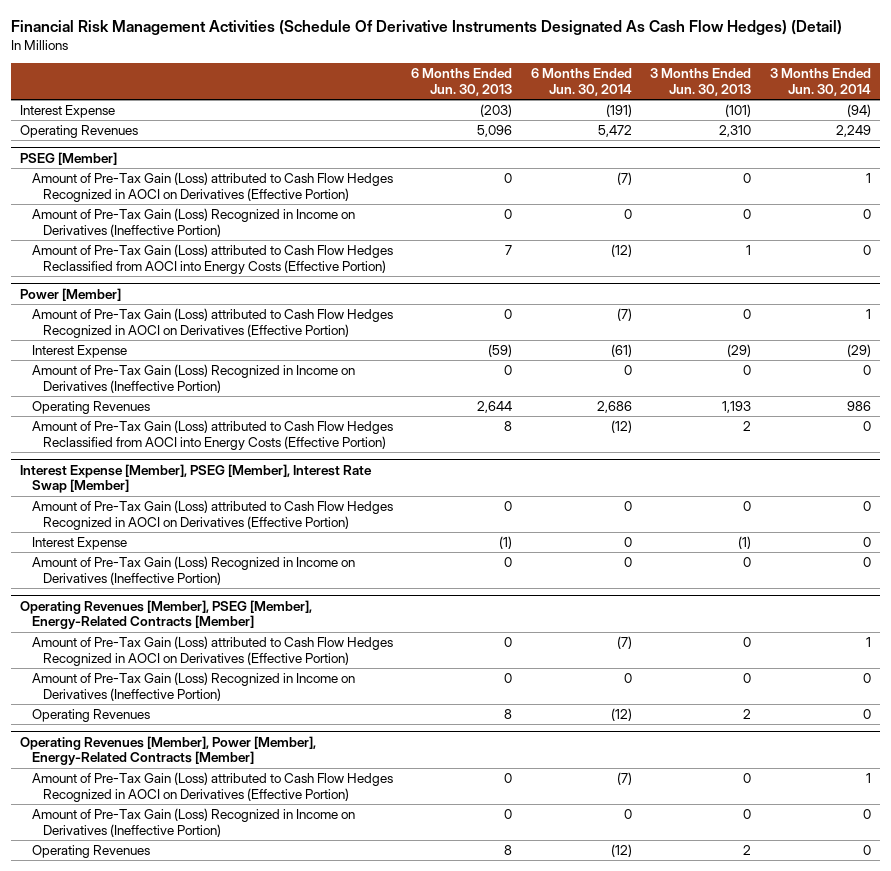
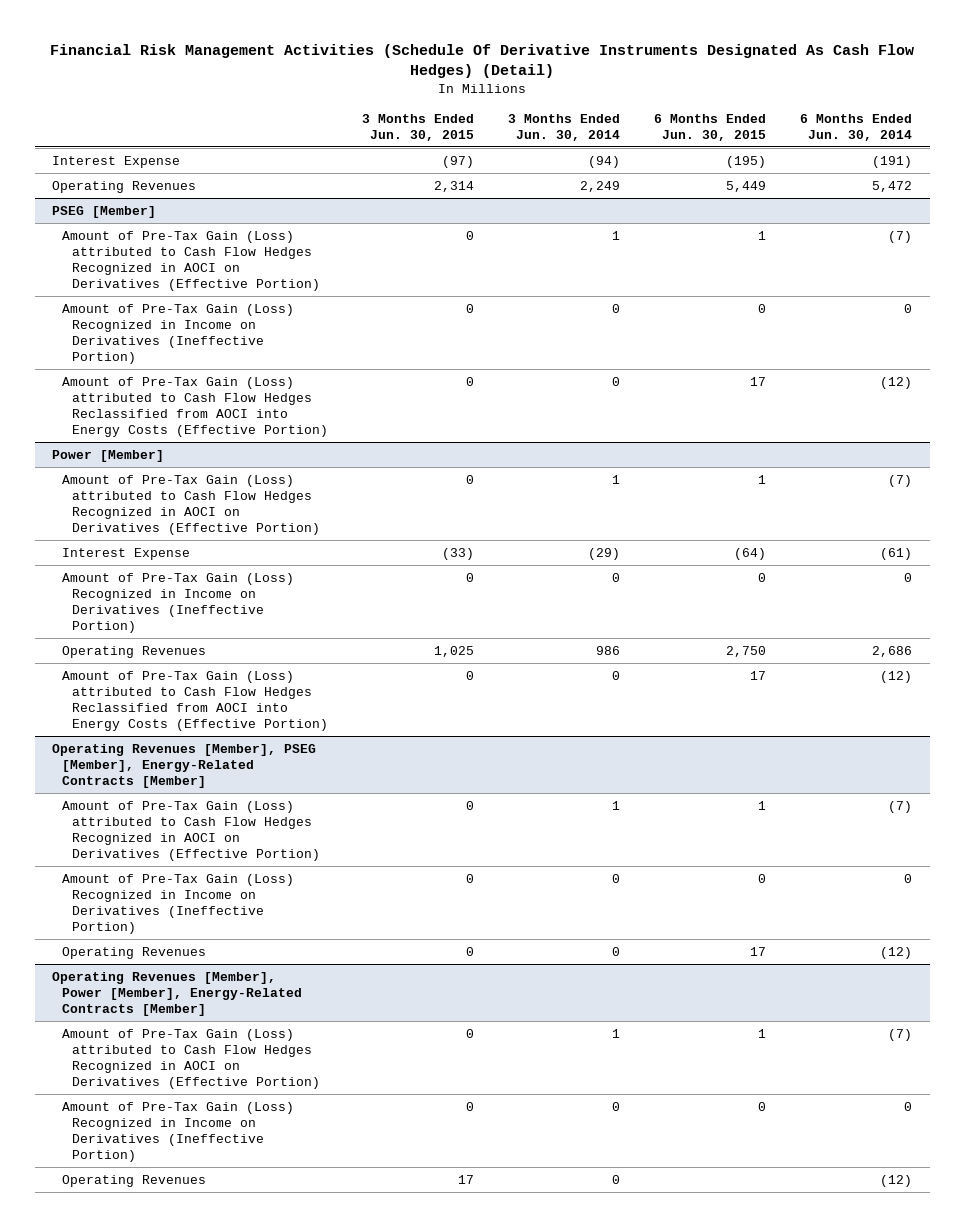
[411,68,513,96] 6 Months Ended Jun. 30, 2013 -> none
[650,68,752,96] 3 Months Ended Jun. 30, 2013 -> none
none -> [362,113,475,141] 3 Months Ended Jun. 30, 2015
none -> [654,113,767,141] 6 Months Ended Jun. 30, 2015
[20,463,373,494] Interest Expense [Member], PSEG [Member], Interest Rate Swap [Member] -> none
[31,500,393,530] Amount of Pre-Tax Gain (Loss) attributed to Cash Flow Hedges Recognized in AOCI on Derivatives (Effective Portion) -> none
[31,537,127,551] Interest Expense -> none
[31,556,355,585] Amount of Pre-Tax Gain (Loss) Recognized in Income on Derivatives (Ineffective Portion) -> none

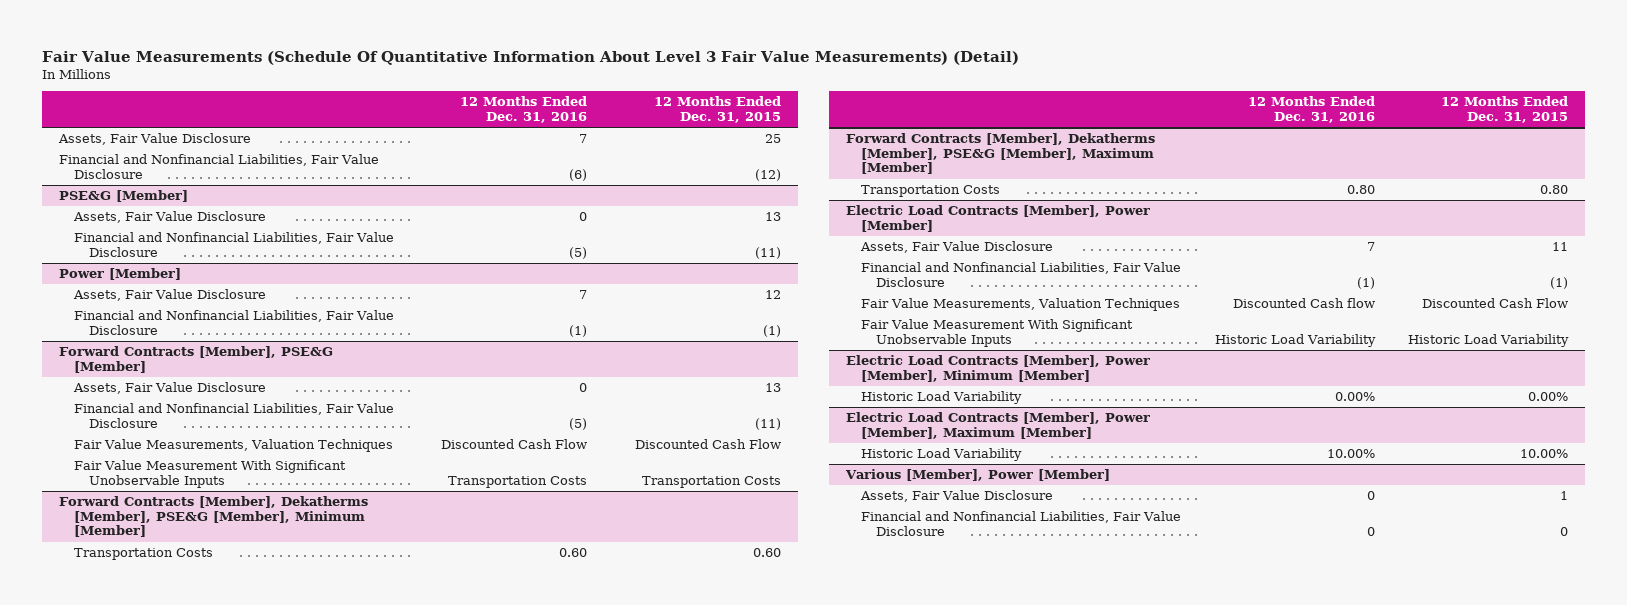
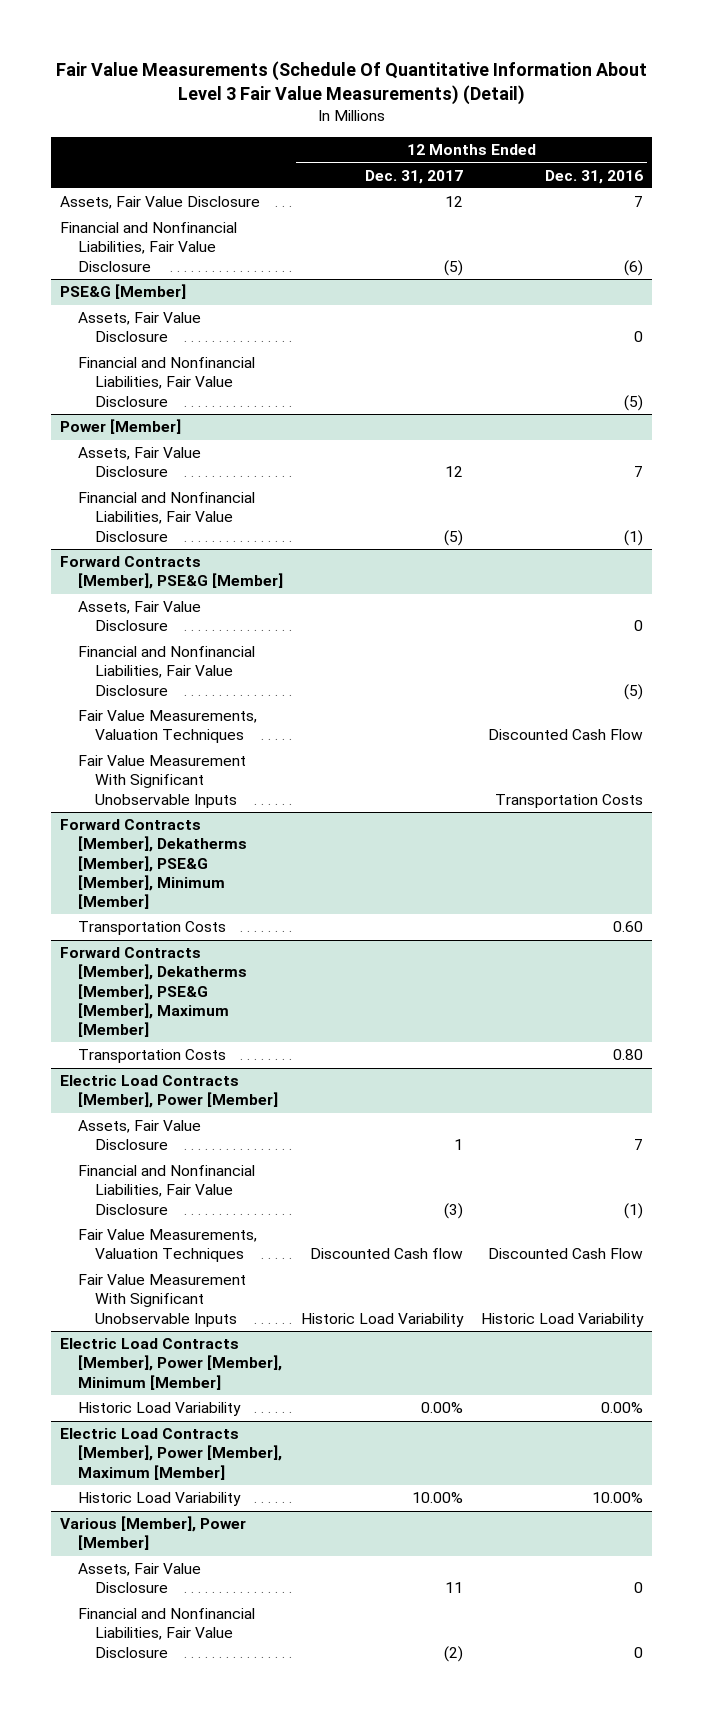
[654,96,782,124] 12 Months Ended Dec. 31, 2015 -> none
none -> [364,169,463,184] Dec. 31, 2017
[1232,298,1375,309] Discounted Cash flow -> [487,1248,643,1260] Discounted Cash Flow

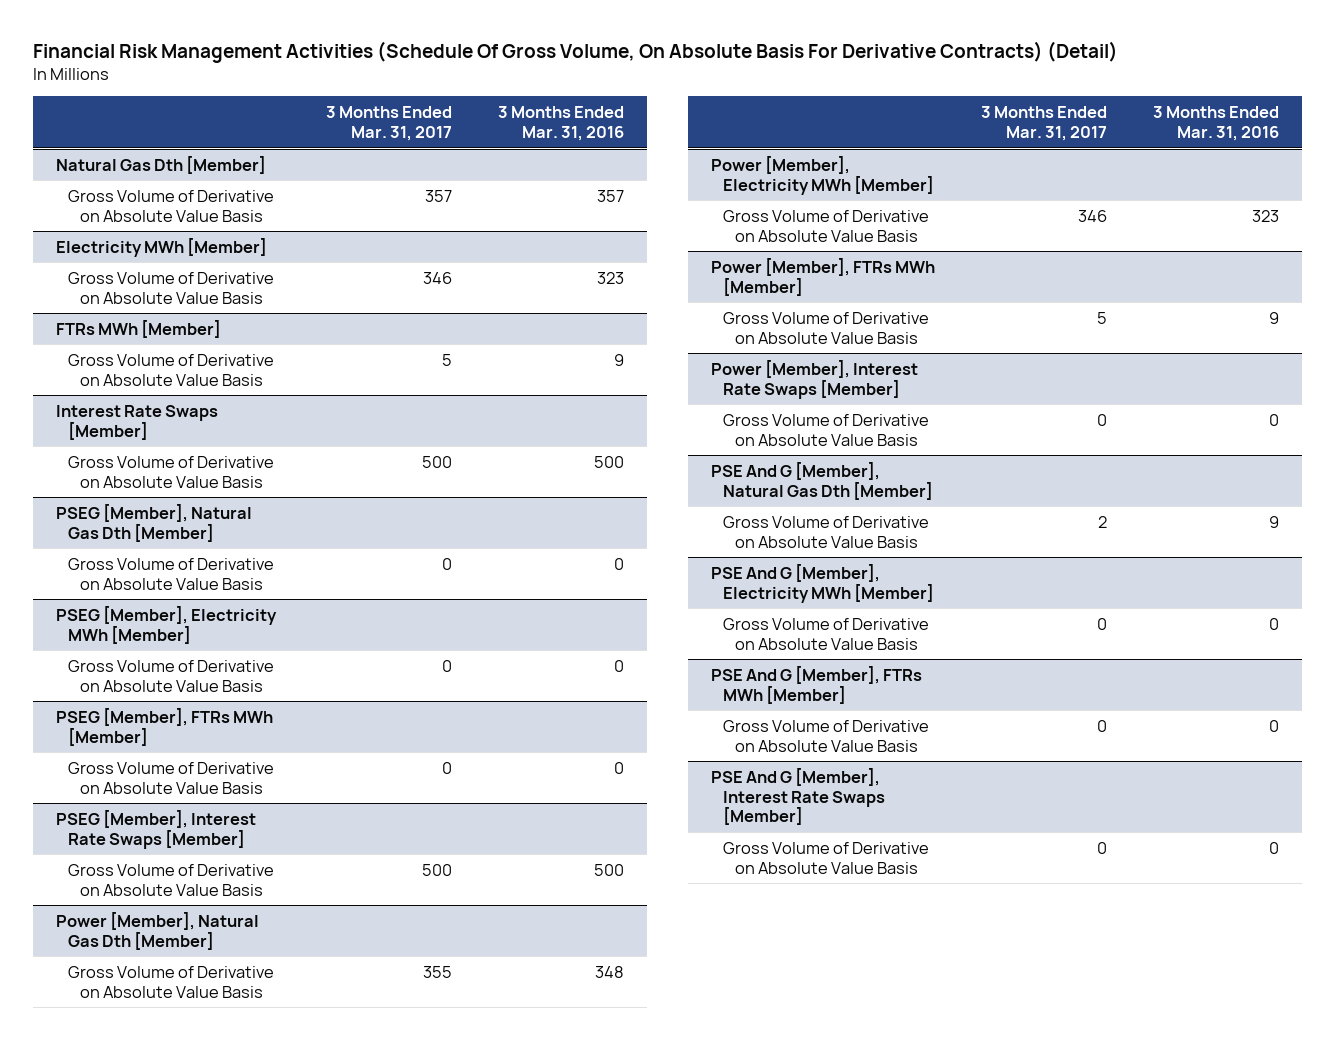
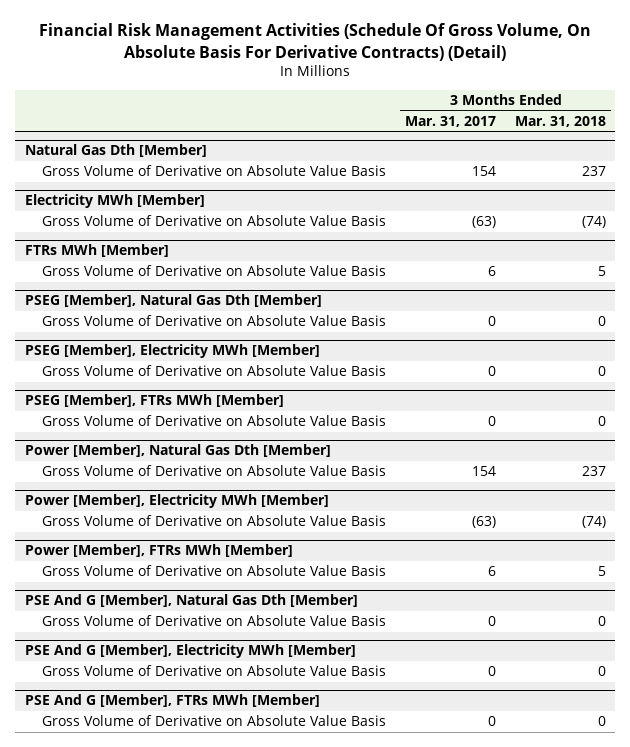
[498,106,625,141] 3 Months Ended Mar. 31, 2016 -> none
none -> [514,116,606,128] Mar. 31, 2018
[424,189,452,202] 357 -> [472,166,497,177] 154
[422,271,452,284] 346 -> [472,216,497,229] (63)
[55,404,218,440] Interest Rate Swaps [Member] -> none
[67,455,274,488] Gross Volume of Derivative on Absolute Value Basis -> none
[441,353,452,366] 5 -> [488,266,497,277] 6
[55,809,256,849] PSEG [Member], Interest Rate Swaps [Member] -> none
[67,863,274,896] Gross Volume of Derivative on Absolute Value Basis -> none
[422,965,452,978] 355 -> [472,466,497,477] 154
[1078,209,1108,222] 346 -> [472,516,497,529] (63)
[710,359,918,399] Power [Member], Interest Rate Swaps [Member] -> none
[723,413,930,446] Gross Volume of Derivative on Absolute Value Basis -> none
[1097,311,1108,324] 5 -> [488,566,497,577] 6
[1098,515,1108,528] 2 -> [488,616,497,627] 0
[710,767,886,826] PSE And G [Member], Interest Rate Swaps [Member] -> none
[723,841,930,874] Gross Volume of Derivative on Absolute Value Basis -> none

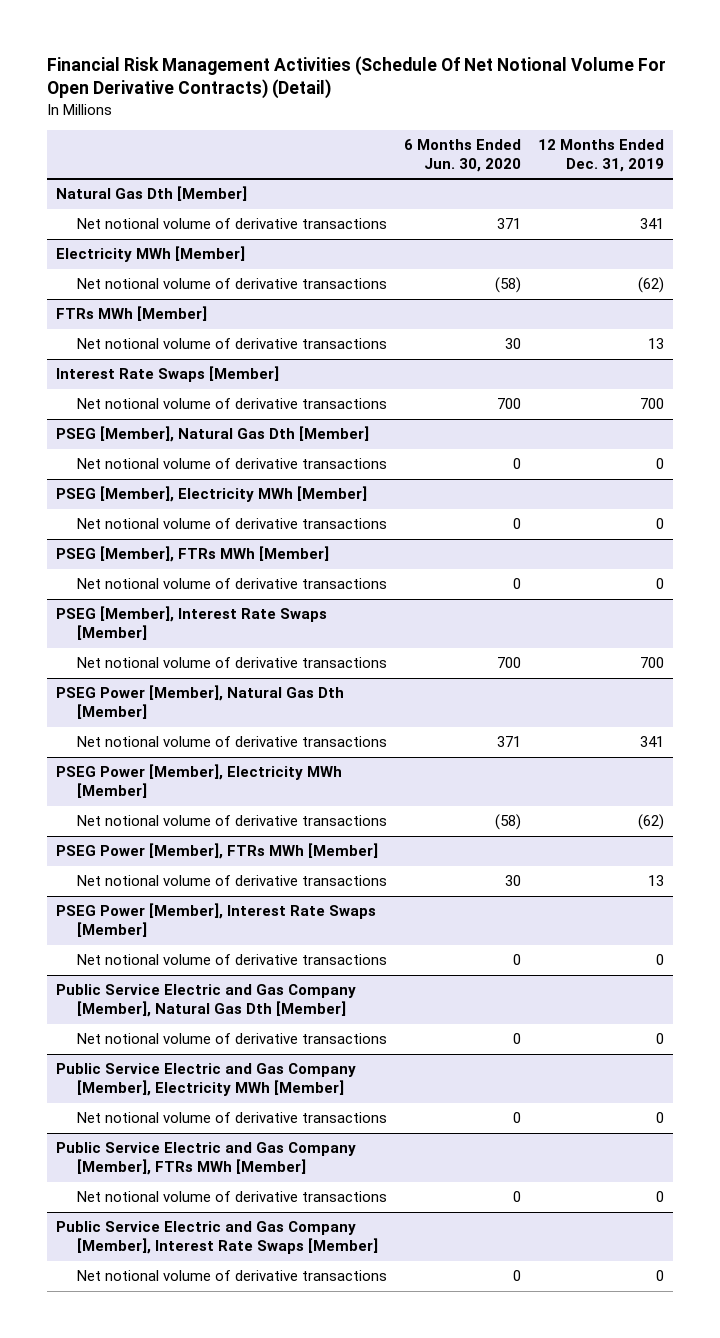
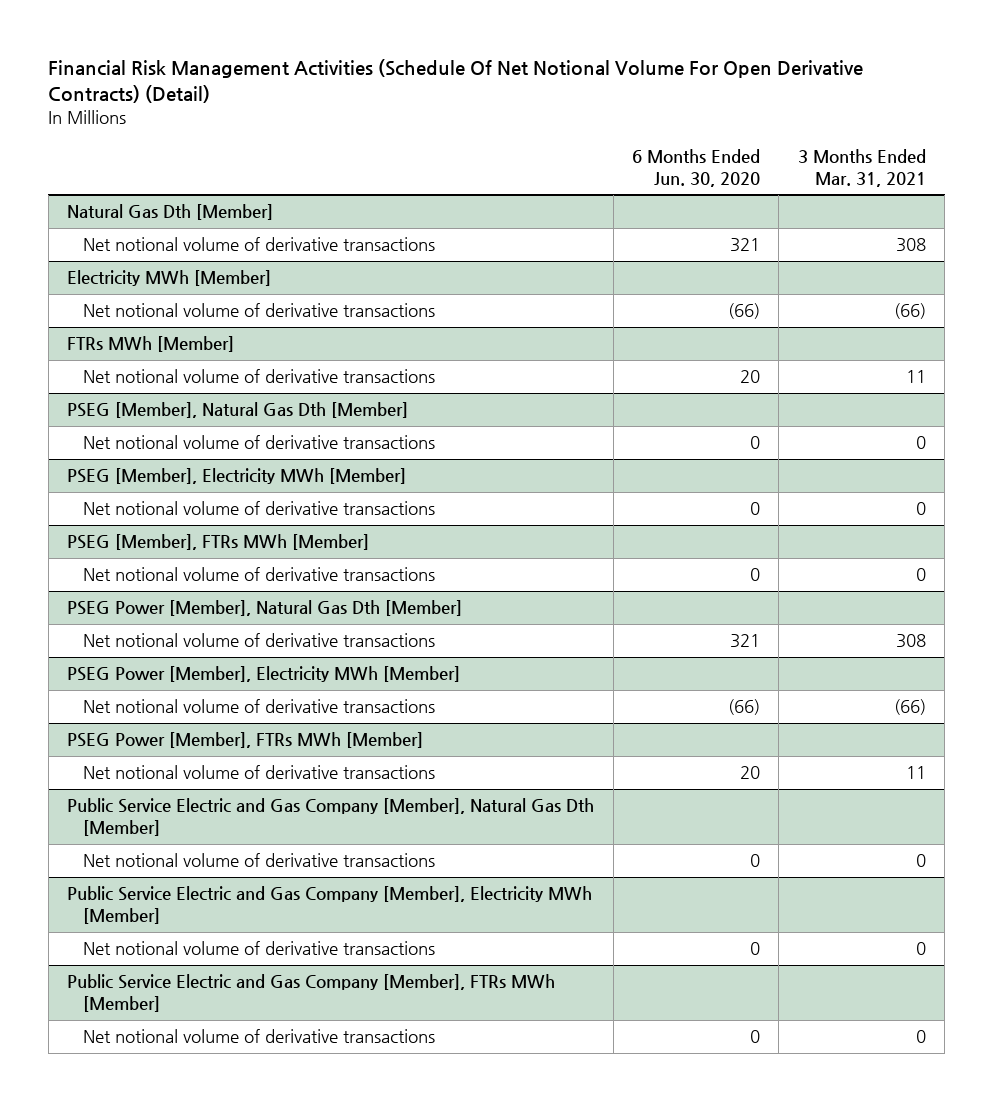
[538,139,665,172] 12 Months Ended Dec. 31, 2019 -> none
none -> [797,148,926,187] 3 Months Ended Mar. 31, 2021
[497,218,522,230] 371 -> [730,238,761,253] 321
[495,277,522,294] (58) -> [728,303,761,320] (66)
[55,366,279,383] Interest Rate Swaps [Member] -> none
[77,398,388,410] Net notional volume of derivative transactions -> none
[505,338,522,350] 30 -> [740,370,761,384] 20
[55,606,327,641] PSEG [Member], Interest Rate Swaps [Member] -> none
[77,657,388,669] Net notional volume of derivative transactions -> none
[497,736,522,748] 371 -> [730,634,761,649] 321
[495,814,522,831] (58) -> [728,699,761,716] (66)
[55,903,376,938] PSEG Power [Member], Interest Rate Swaps [Member] -> none
[77,954,388,966] Net notional volume of derivative transactions -> none
[505,875,522,887] 30 -> [740,766,761,780] 20
[55,1221,379,1255] Public Service Electric and Gas Company [Member], Interest Rate Swaps [Member] -> none
[77,1270,388,1282] Net notional volume of derivative transactions -> none

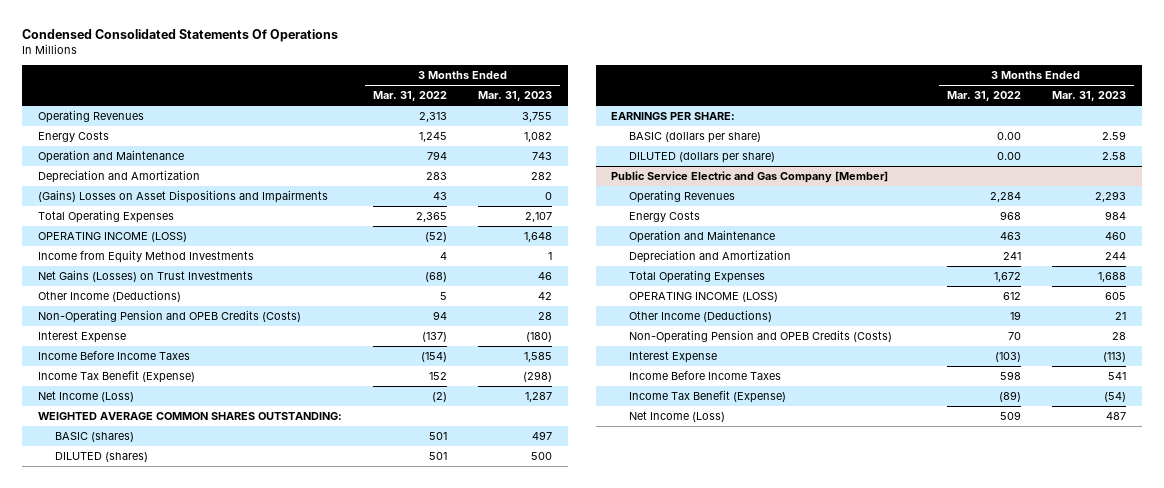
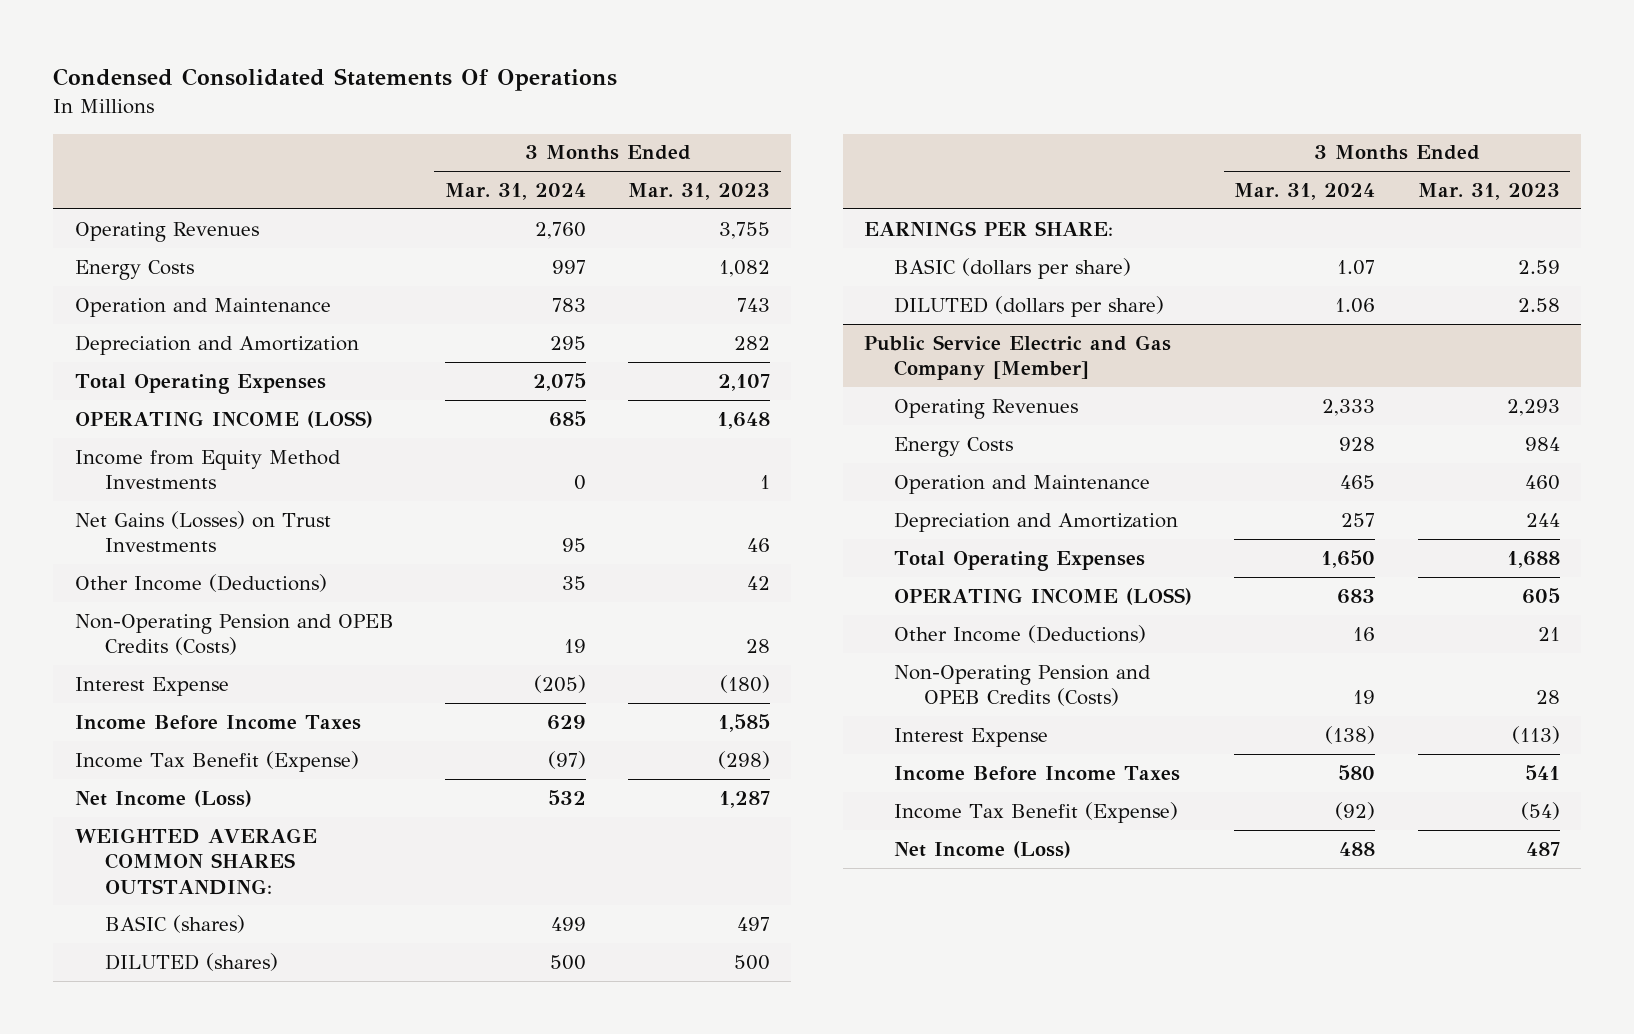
[373,91,448,102] Mar. 31, 2022 -> none
none -> [445,183,587,201] Mar. 31, 2024
[37,190,328,204] (Gains) Losses on Asset Dispositions and Impairments -> none

